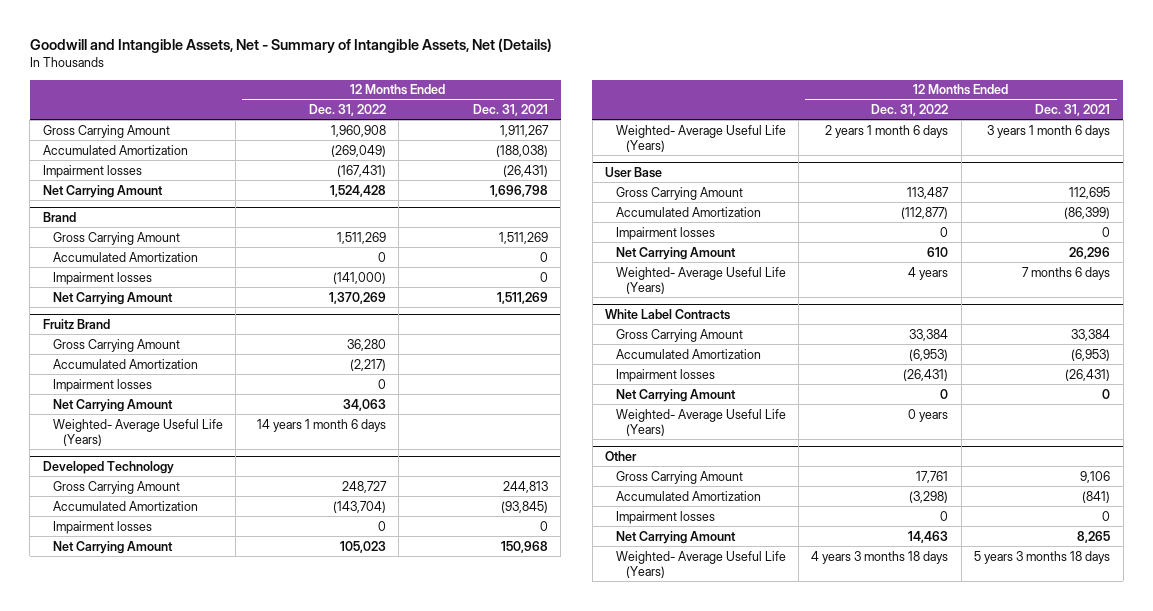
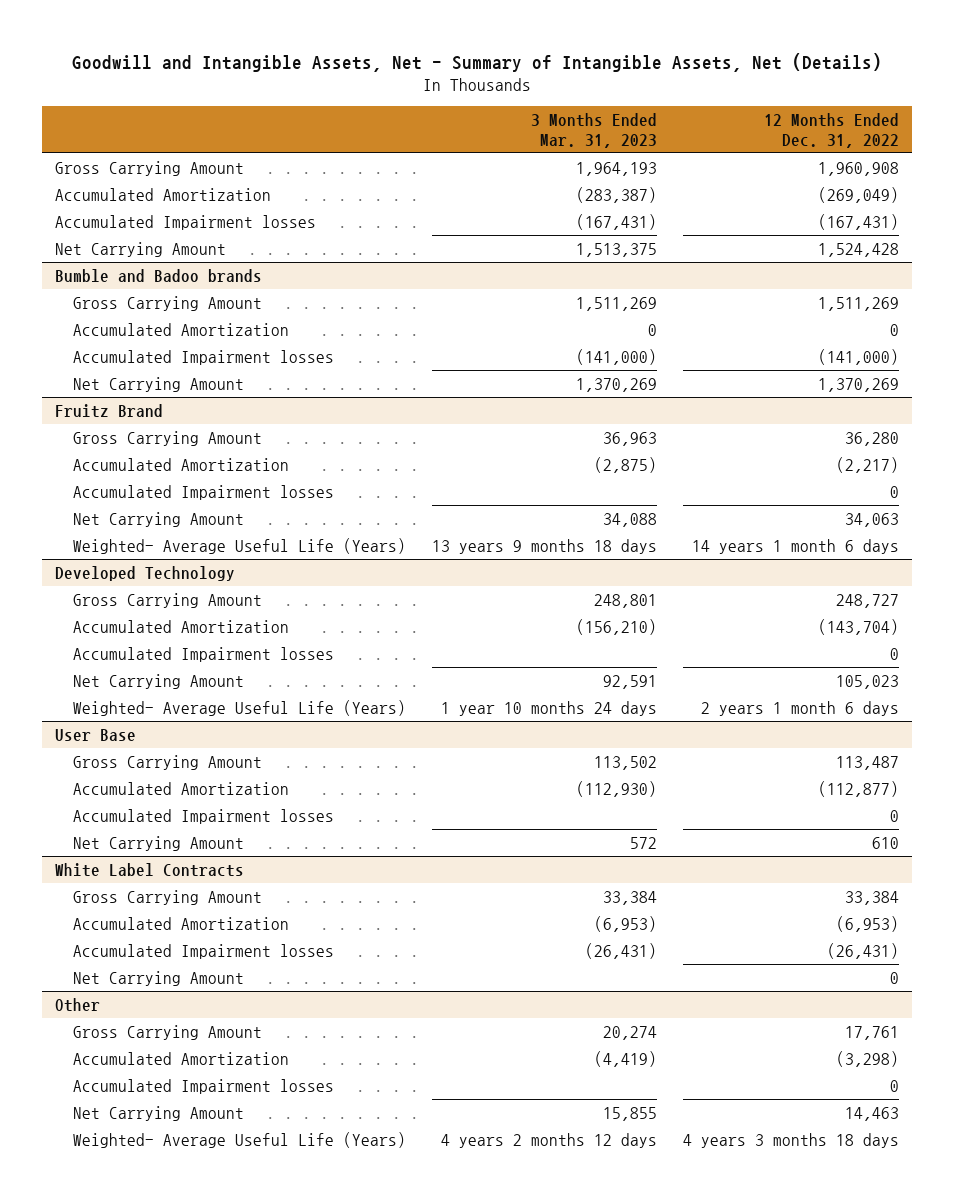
[472,104,548,117] Dec. 31, 2021 -> none
none -> [531,112,658,148] 3 Months Ended Mar. 31, 2023
[42,164,142,178] Impairment losses -> [55,214,317,230] Accumulated Impairment losses
[42,212,76,223] Brand -> none
none -> [55,268,263,282] Bumble and Badoo brands
[53,271,153,285] Impairment losses -> [73,349,335,365] Accumulated Impairment losses
[53,378,153,392] Impairment losses -> [73,484,335,500] Accumulated Impairment losses
[53,520,153,534] Impairment losses -> [73,646,335,662] Accumulated Impairment losses
[615,226,715,240] Impairment losses -> [73,808,335,824] Accumulated Impairment losses
[615,266,786,294] Weighted- Average Useful Life (Years) -> none
[615,368,715,382] Impairment losses -> [73,943,335,959] Accumulated Impairment losses
[615,408,786,436] Weighted- Average Useful Life (Years) -> none
[615,510,715,524] Impairment losses -> [73,1078,335,1094] Accumulated Impairment losses

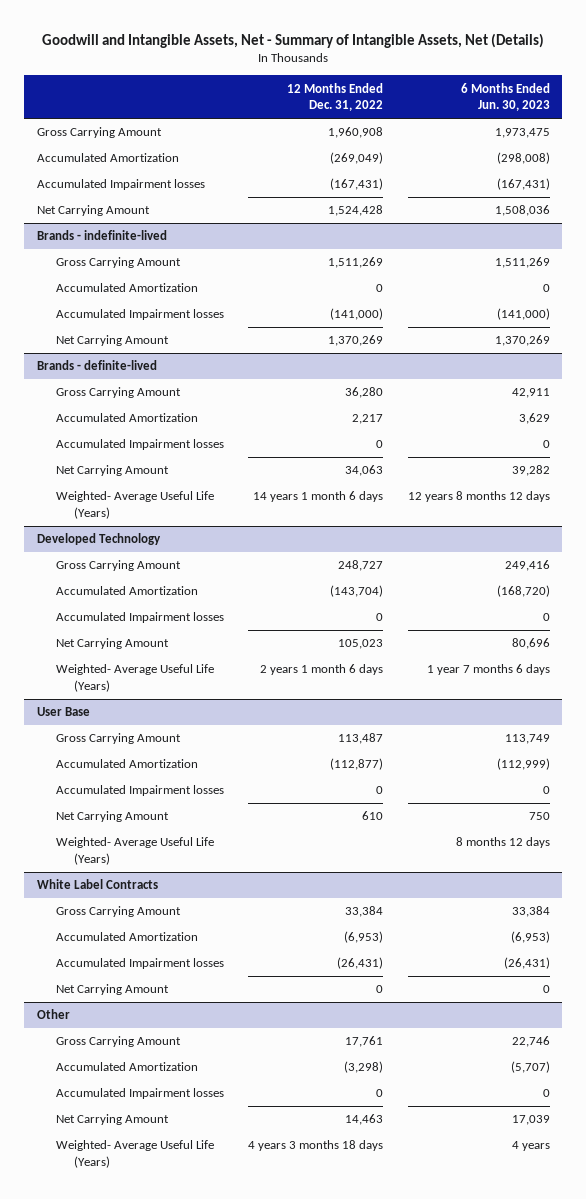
[531,112,658,148] 3 Months Ended Mar. 31, 2023 -> none
none -> [460,82,550,112] 6 Months Ended Jun. 30, 2023
[55,268,263,282] Bumble and Badoo brands -> none
none -> [36,230,167,241] Brands - indefinite-lived
[55,403,164,418] Fruitz Brand -> none
none -> [36,360,157,371] Brands - definite-lived
[836,456,900,473] (2,217) -> [352,414,384,425] 2,217
none -> [55,837,214,865] Weighted- Average Useful Life (Years)

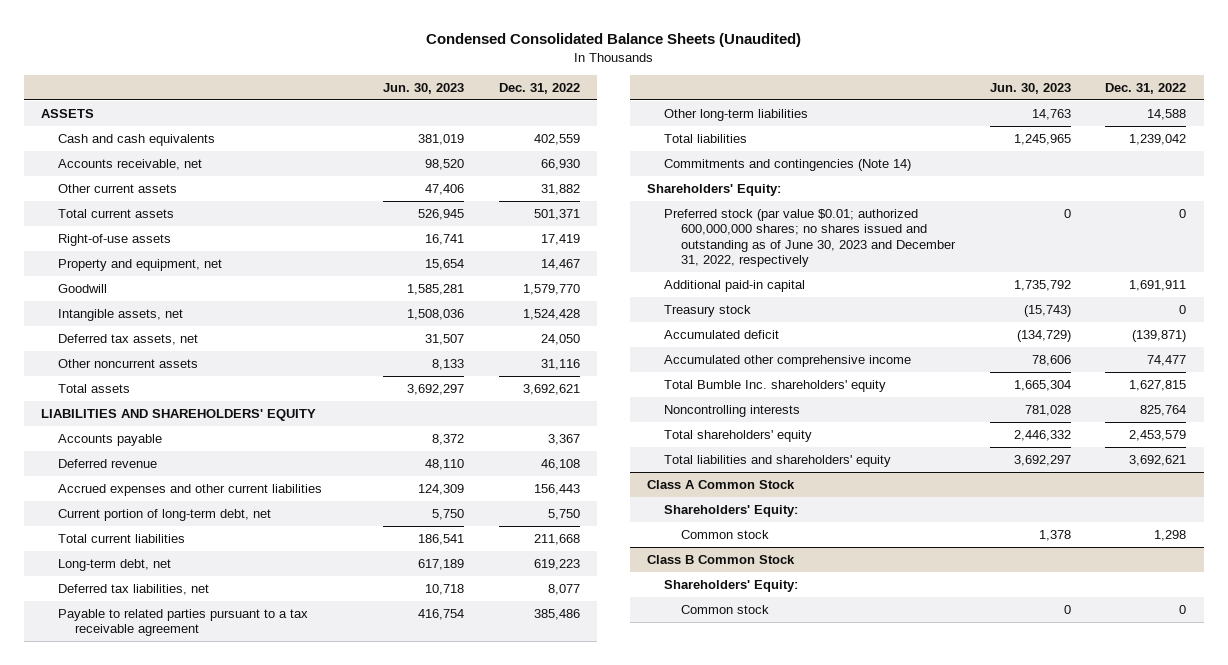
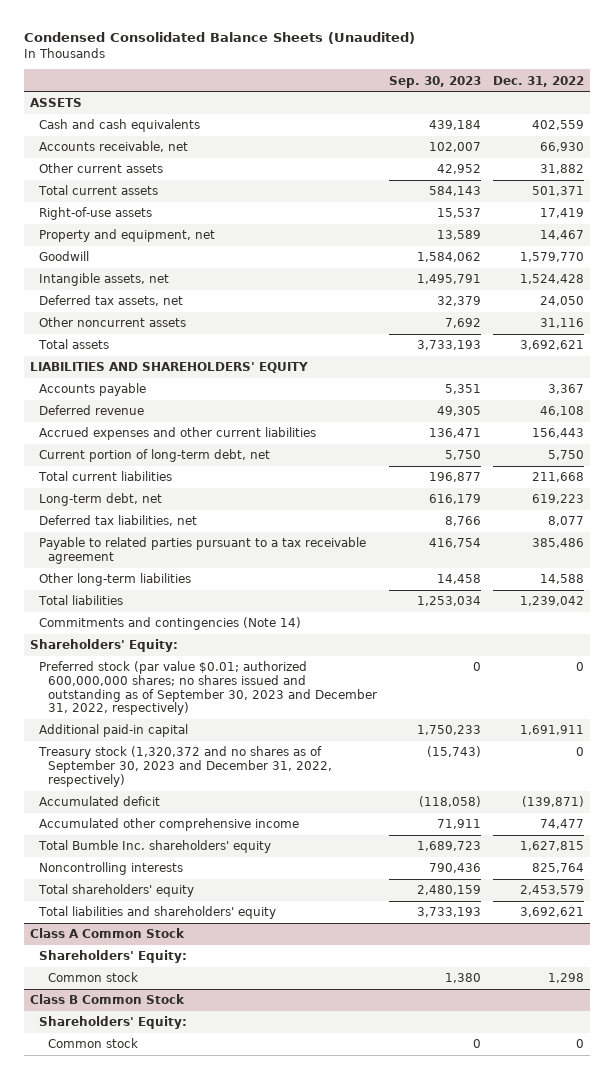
[383,82,465,94] Jun. 30, 2023 -> none
none -> [388,75,481,88] Sep. 30, 2023
[664,209,957,267] Preferred stock (par value $0.01; authorized 600,000,000 shares; no shares issued and outstanding as of June 30, 2023 and December 31, 2022, respectively -> [39,661,377,716] Preferred stock (par value $0.01; authorized 600,000,000 shares; no shares issued and outstanding as of September 30, 2023 and December 31, 2022, respectively)
[664,305,752,318] Treasury stock -> [38,746,332,787] Treasury stock (1,320,372 and no shares as of September 30, 2023 and December 31, 2022, respectively)

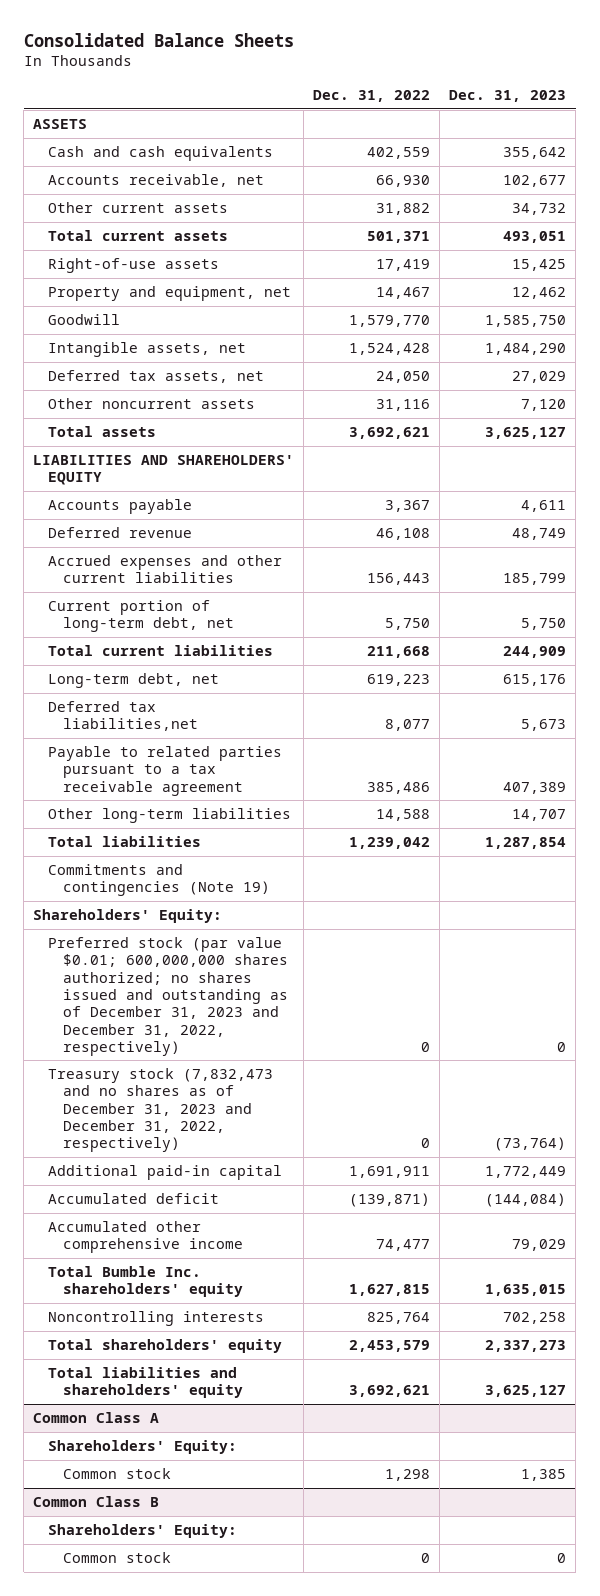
[24,32,416,45] Condensed Consolidated Balance Sheets (Unaudited) -> [23,32,294,47] Consolidated Balance Sheets
[388,75,481,88] Sep. 30, 2023 -> none
none -> [449,90,567,103] Dec. 31, 2023
[39,515,198,527] Deferred tax liabilities, net -> [48,701,199,732] Deferred tax liabilities,net
[39,617,302,631] Commitments and contingencies (Note 14) -> [48,864,271,897] Commitments and contingencies (Note 19)
[39,661,377,716] Preferred stock (par value $0.01; authorized 600,000,000 shares; no shares issued and outstanding as of September 30, 2023 and December 31, 2022, respectively) -> [48,937,289,1056] Preferred stock (par value $0.01; 600,000,000 shares authorized; no shares issued and outstanding as of December 31, 2023 and December 31, 2022, respectively)
none -> [48,1068,274,1153] Treasury stock (7,832,473 and no shares as of December 31, 2023 and December 31, 2022, respectively)
[38,746,332,787] Treasury stock (1,320,372 and no shares as of September 30, 2023 and December 31, 2022, respectively) -> none
[30,928,186,939] Class A Common Stock -> [33,1412,160,1424] Common Class A
[30,994,186,1005] Class B Common Stock -> [33,1496,160,1508] Common Class B

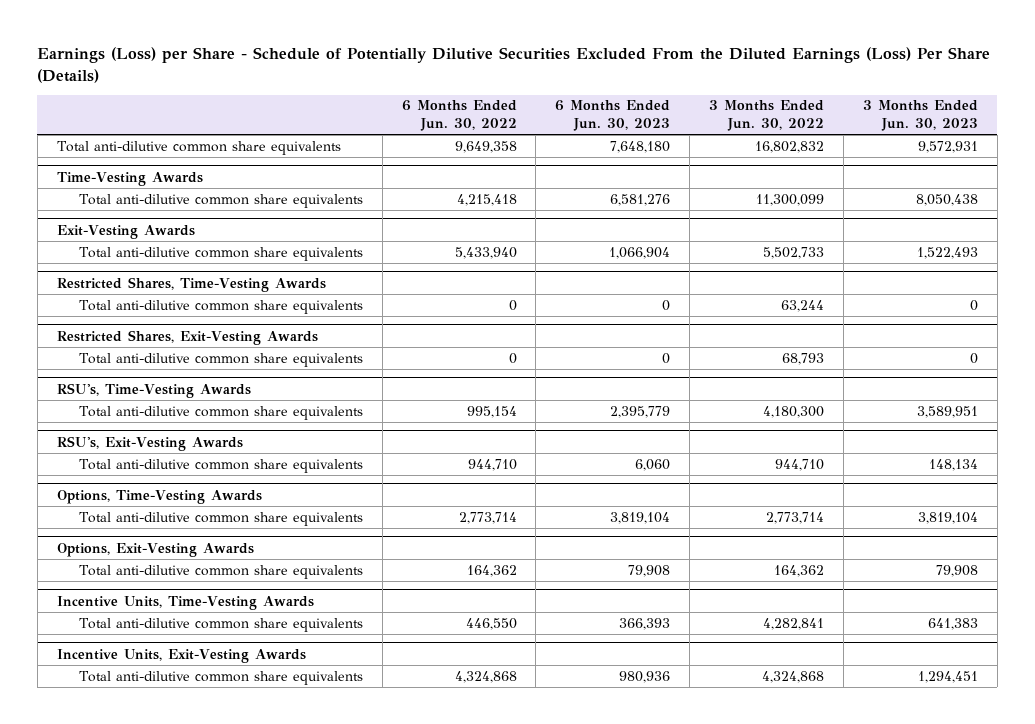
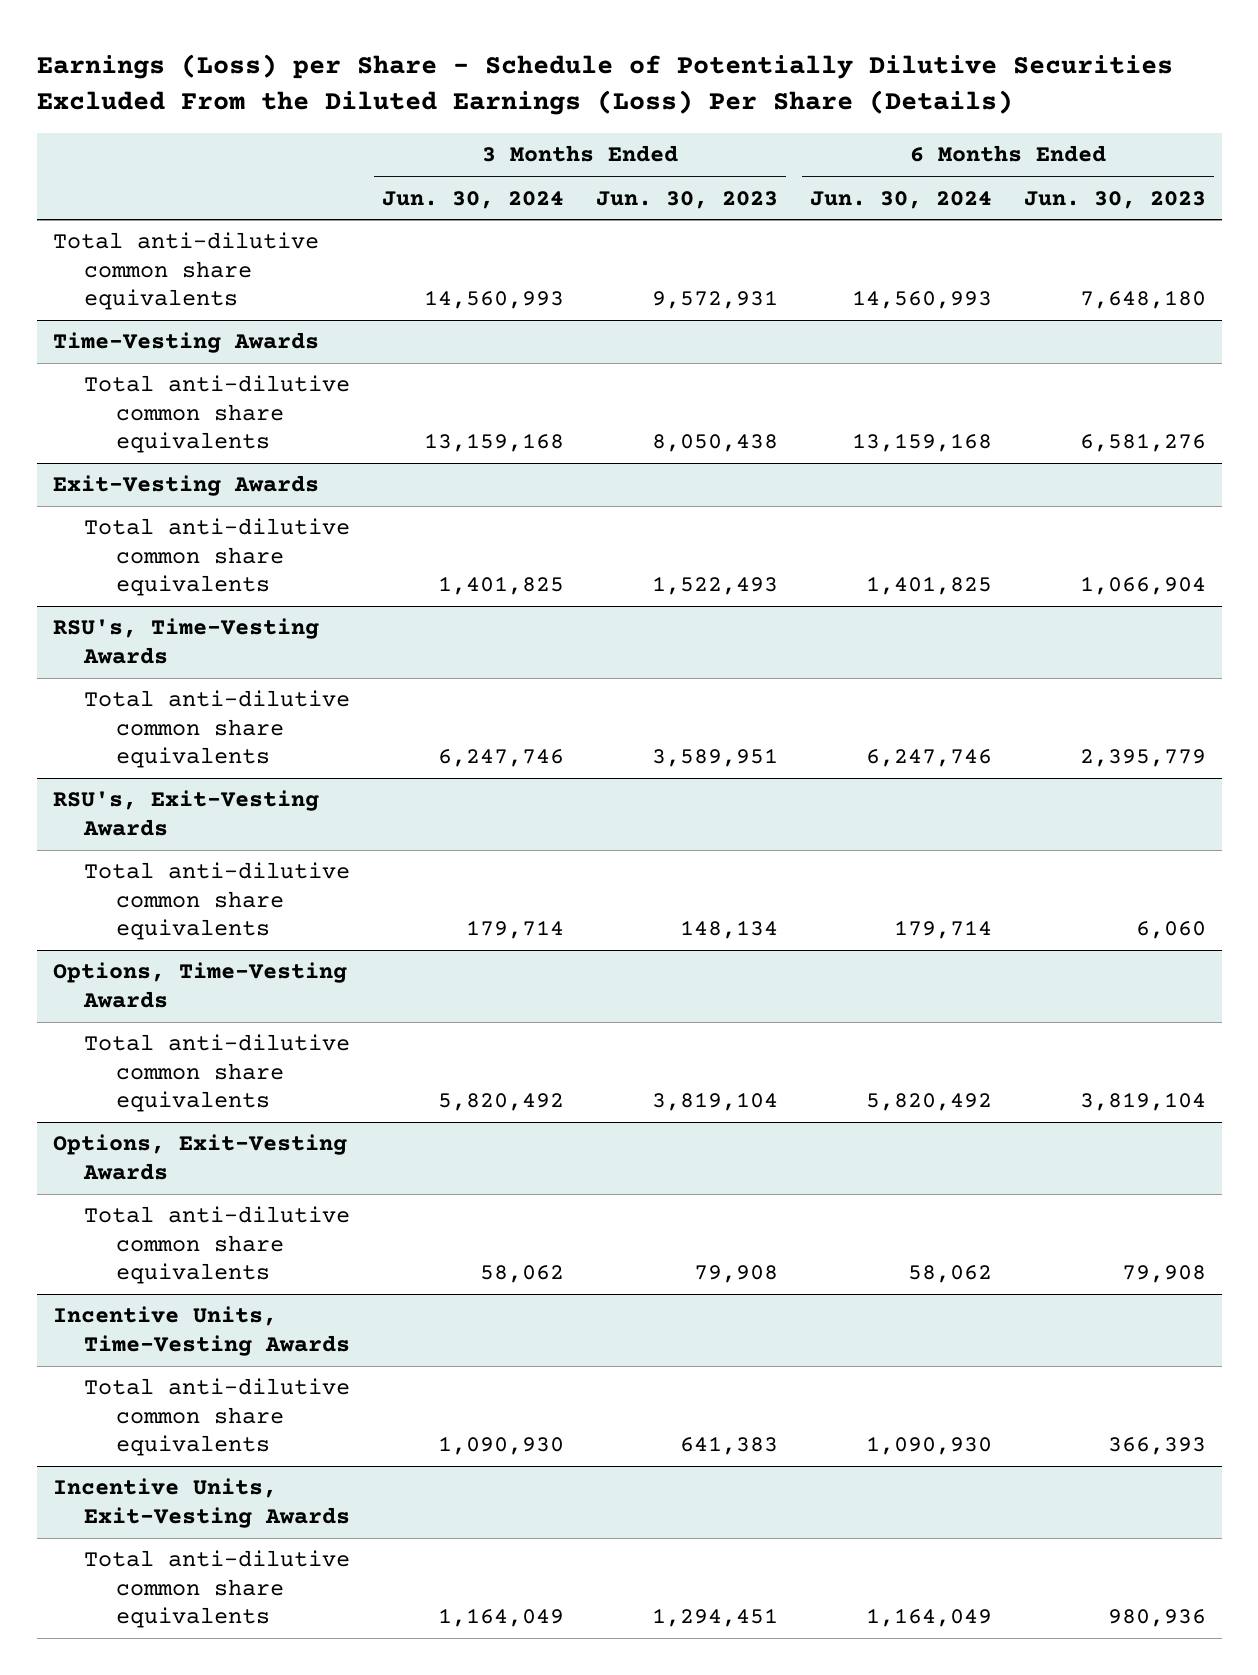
[401,100,517,132] 6 Months Ended Jun. 30, 2022 -> none
[709,100,825,132] 3 Months Ended Jun. 30, 2022 -> none
none -> [382,190,565,209] Jun. 30, 2024
none -> [809,190,992,209] Jun. 30, 2024
[56,276,326,292] Restricted Shares, Time-Vesting Awards -> none
[78,299,363,314] Total anti-dilutive common share equivalents -> none
[56,329,318,345] Restricted Shares, Exit-Vesting Awards -> none
[78,352,363,367] Total anti-dilutive common share equivalents -> none

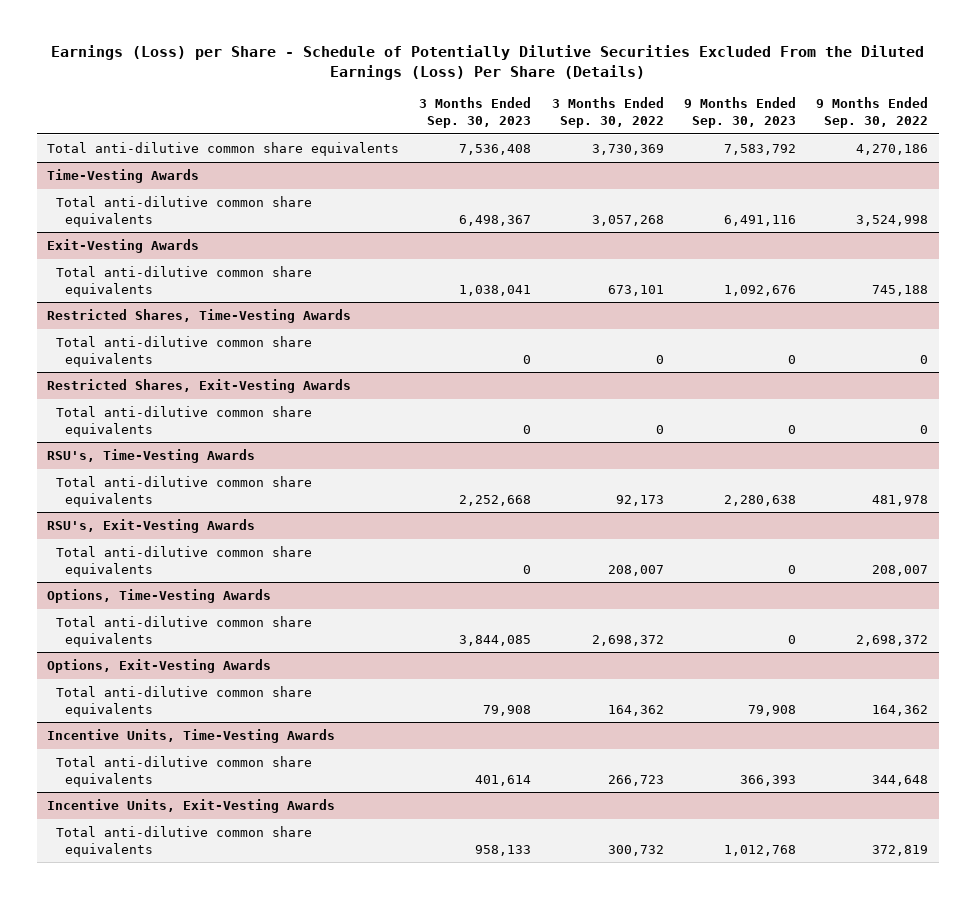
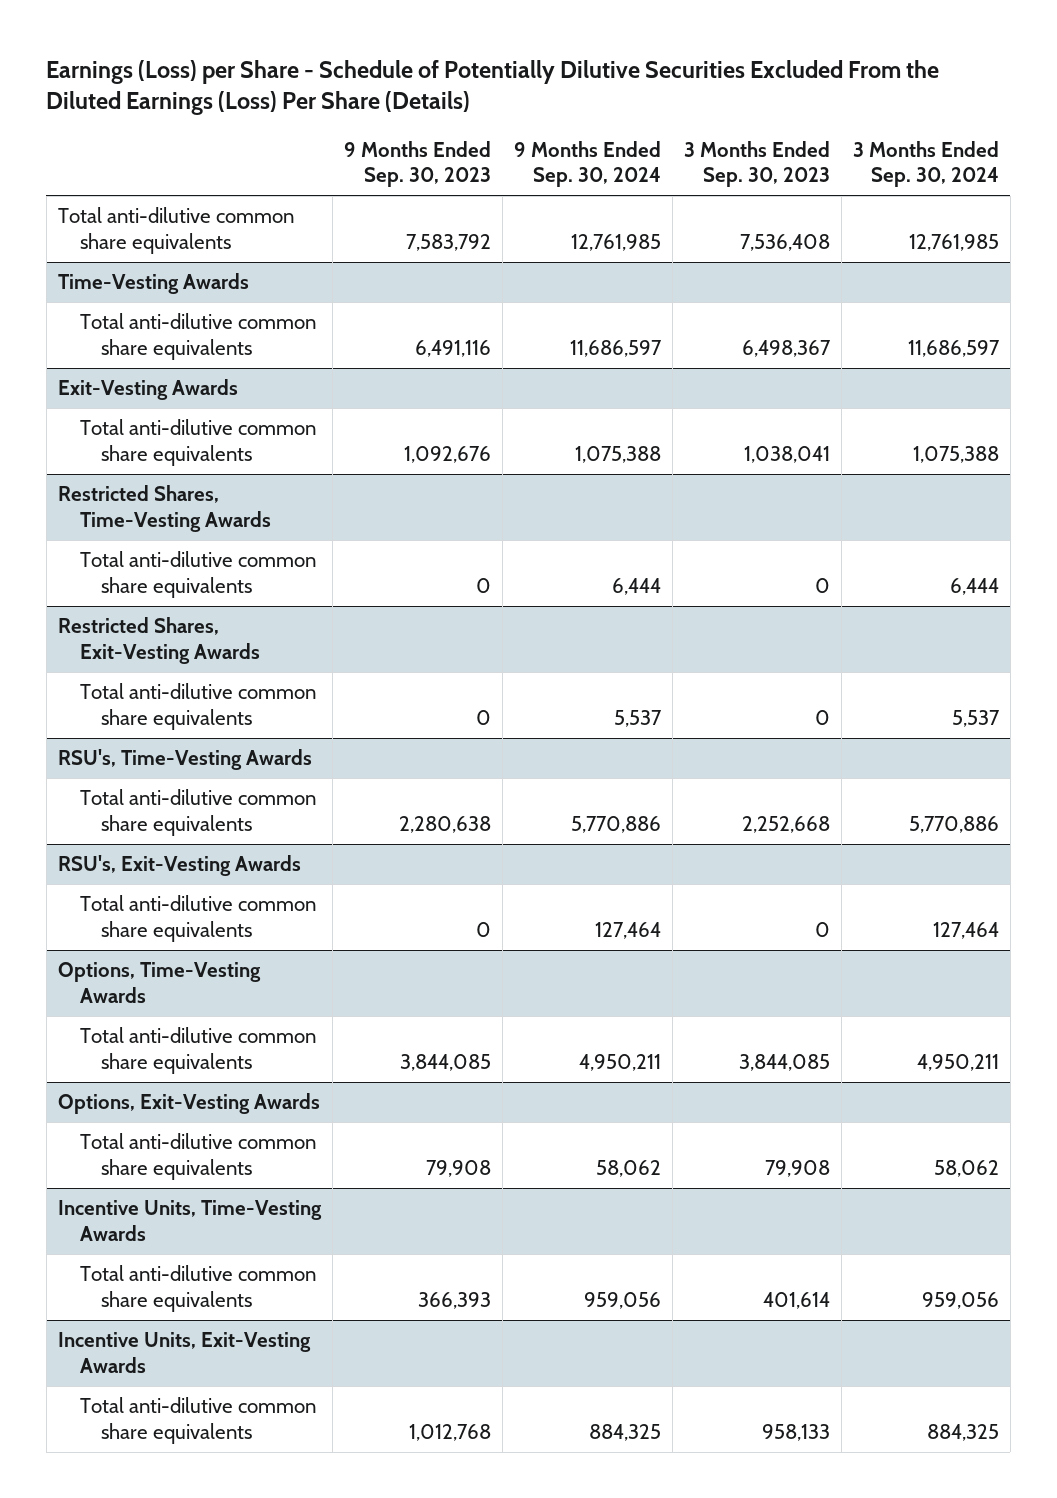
[551,97,664,128] 3 Months Ended Sep. 30, 2022 -> none
[816,97,929,128] 9 Months Ended Sep. 30, 2022 -> none
none -> [513,140,661,188] 9 Months Ended Sep. 30, 2024
none -> [852,140,999,188] 3 Months Ended Sep. 30, 2024
[788,634,797,644] 0 -> [399,1053,491,1071] 3,844,085

